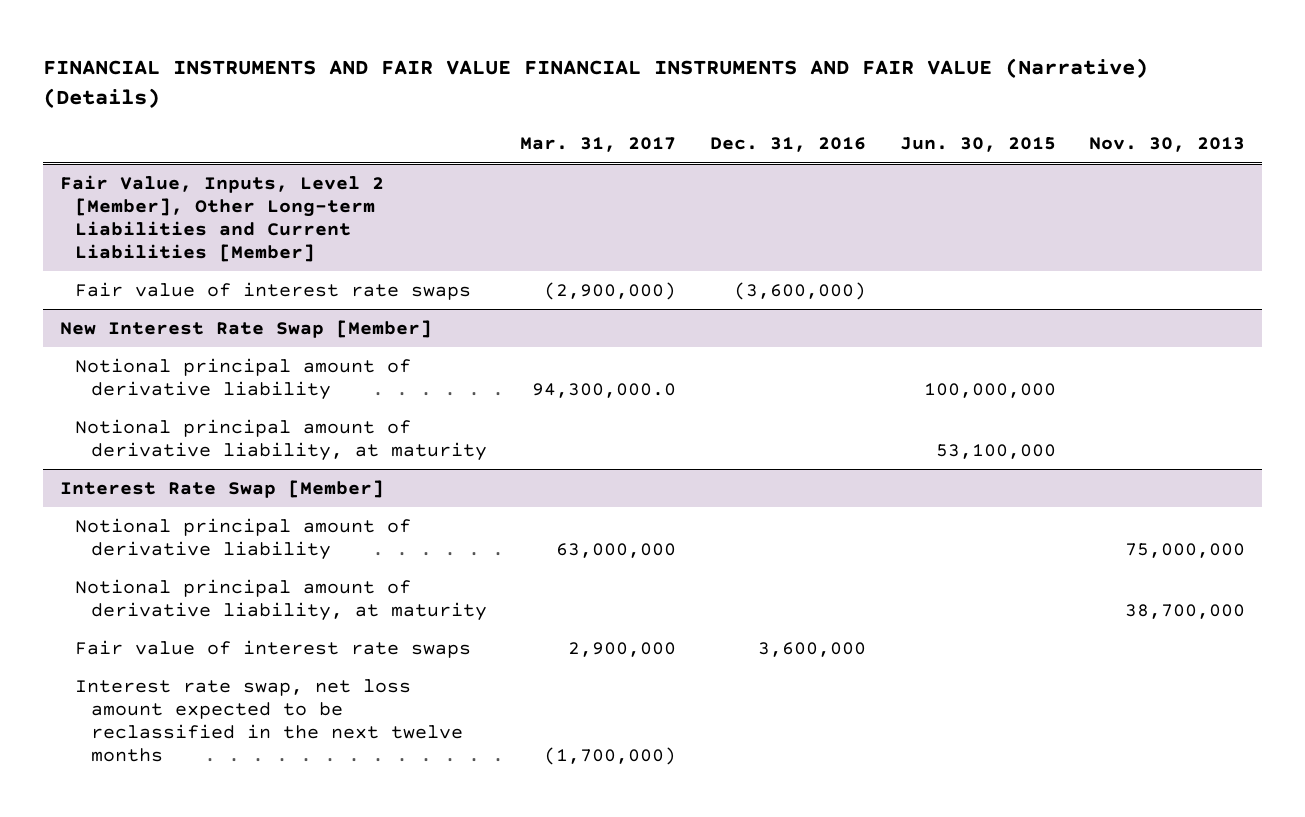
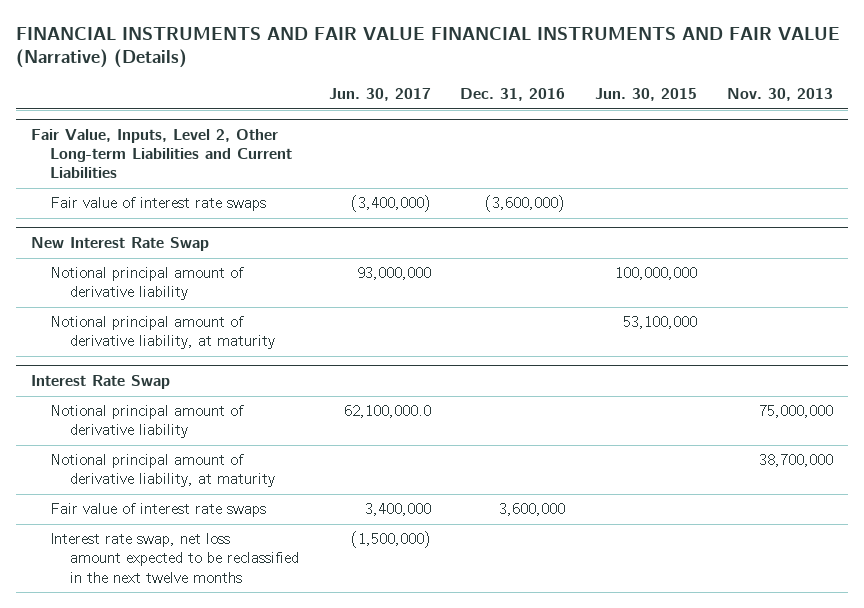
[520,137,677,153] Mar. 31, 2017 -> none
none -> [328,87,431,101] Jun. 30, 2017
[59,175,384,262] Fair Value, Inputs, Level 2 [Member], Other Long-term Liabilities and Current Liabilities [Member] -> [30,128,293,179] Fair Value, Inputs, Level 2, Other Long-term Liabilities and Current Liabilities
[59,320,432,339] New Interest Rate Swap [Member] -> [30,236,209,251] New Interest Rate Swap
[59,480,384,499] Interest Rate Swap [Member] -> [30,374,170,389] Interest Rate Swap

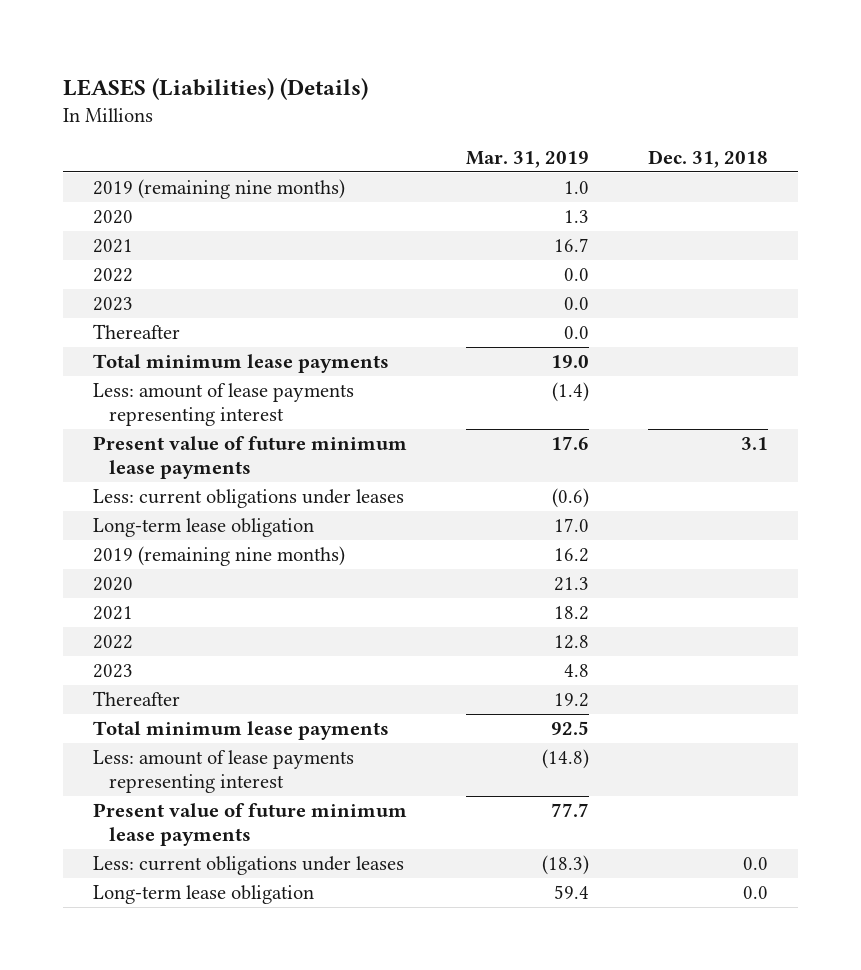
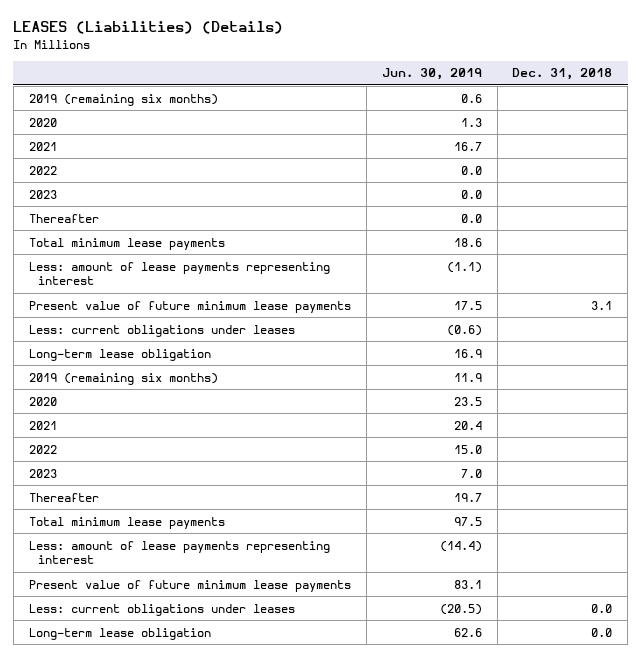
[466,150,590,168] Mar. 31, 2019 -> none
none -> [381,68,482,81] Jun. 30, 2019
[92,179,345,200] 2019 (remaining nine months) -> [28,93,218,106] 2019 (remaining six months)
[92,546,345,567] 2019 (remaining nine months) -> [28,372,218,385] 2019 (remaining six months)

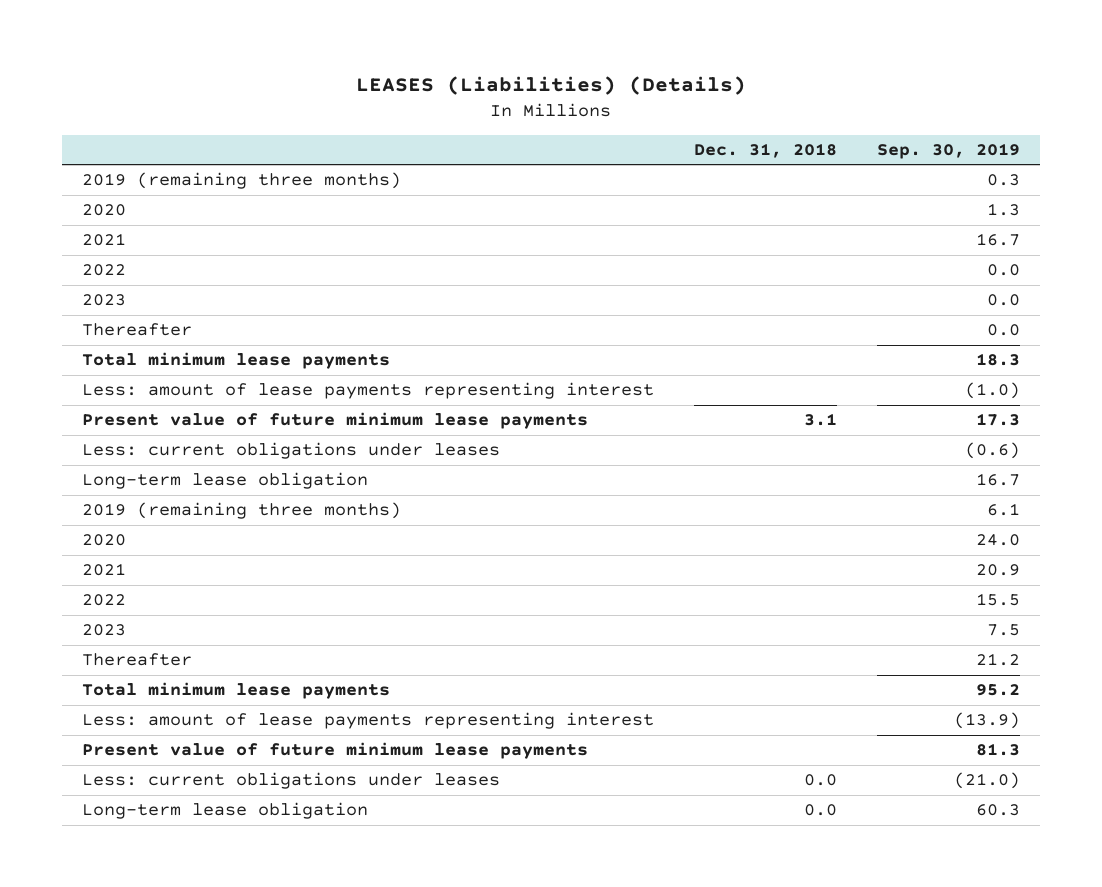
[381,68,482,81] Jun. 30, 2019 -> none
none -> [876,142,1020,159] Sep. 30, 2019
[28,93,218,106] 2019 (remaining six months) -> [81,172,401,190] 2019 (remaining three months)
[28,372,218,385] 2019 (remaining six months) -> [81,502,401,520] 2019 (remaining three months)

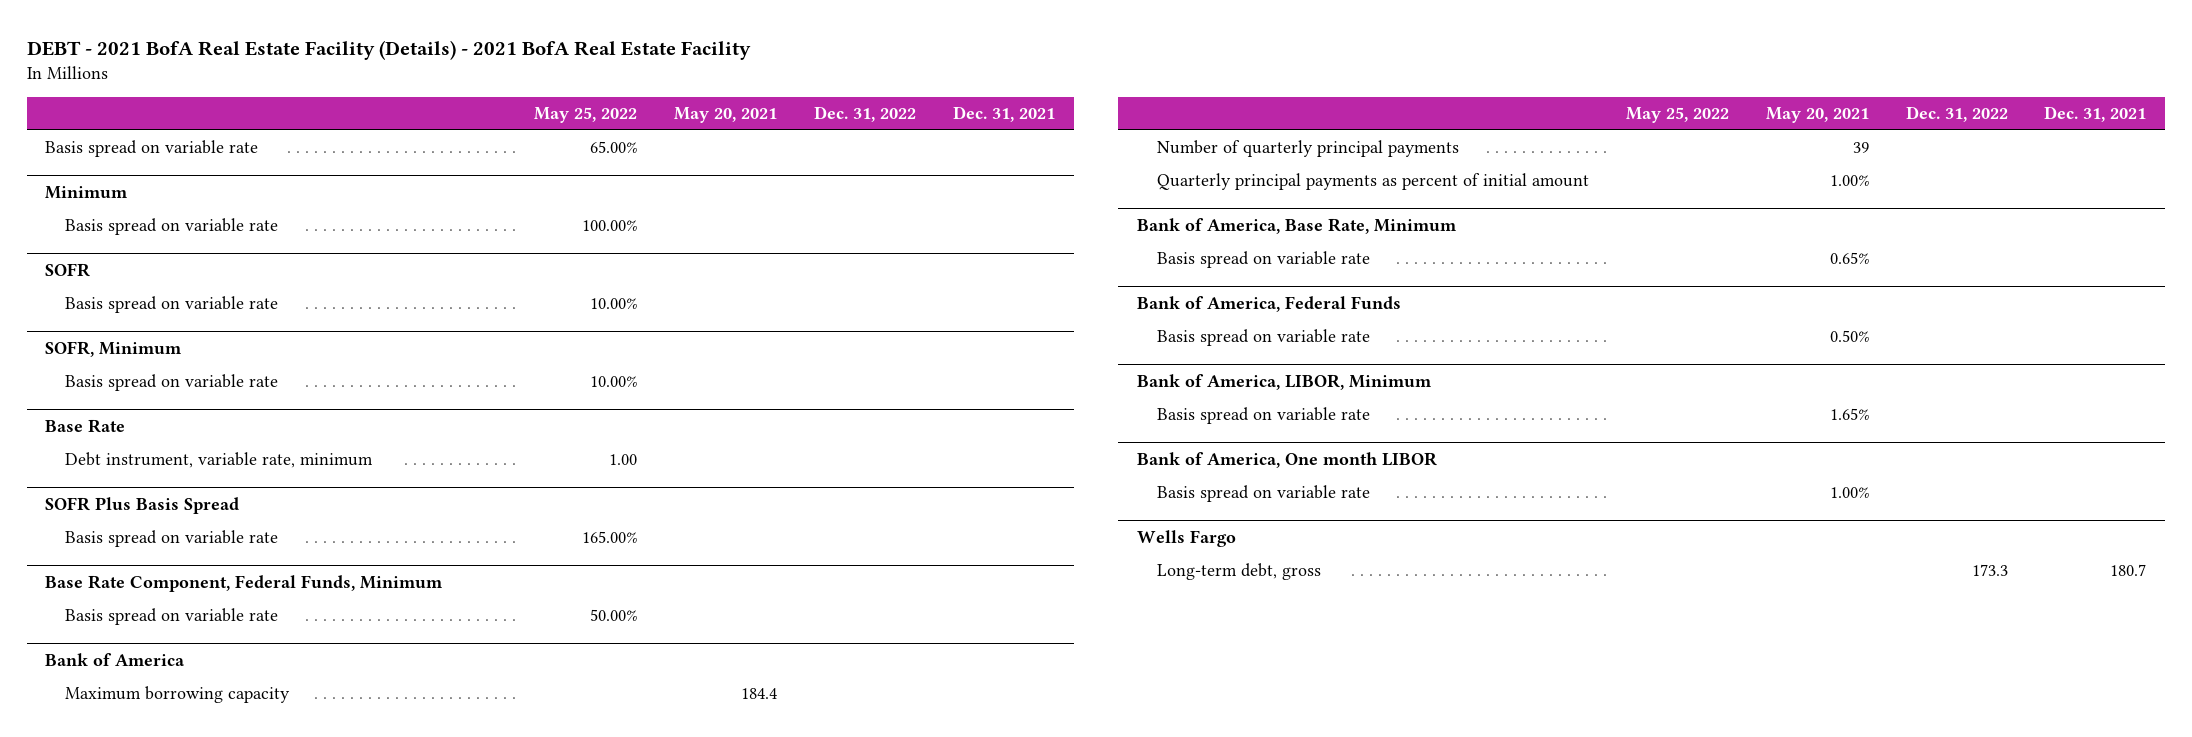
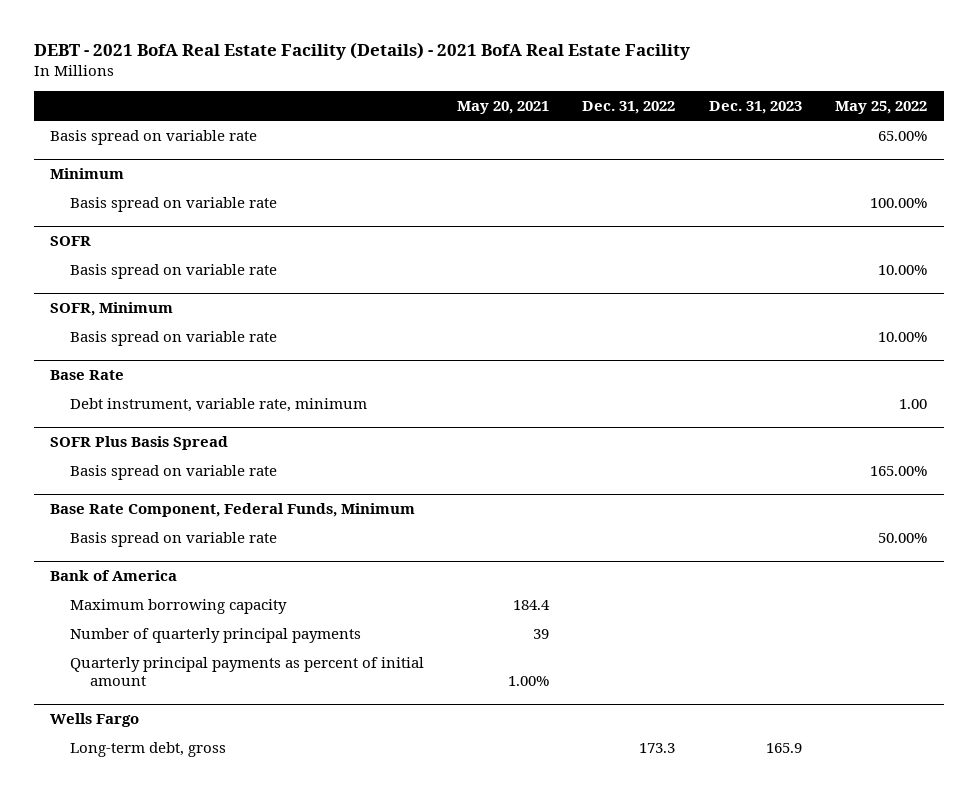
[953,105,1056,122] Dec. 31, 2021 -> none
none -> [708,101,802,115] Dec. 31, 2023
[1136,217,1457,234] Bank of America, Base Rate, Minimum -> none
[1156,251,1370,269] Basis spread on variable rate -> none
[1136,295,1401,312] Bank of America, Federal Funds -> none
[1156,329,1370,347] Basis spread on variable rate -> none
[1136,373,1432,390] Bank of America, LIBOR, Minimum -> none
[1156,407,1370,425] Basis spread on variable rate -> none
[1136,451,1437,468] Bank of America, One month LIBOR -> none
[1156,485,1370,503] Basis spread on variable rate -> none

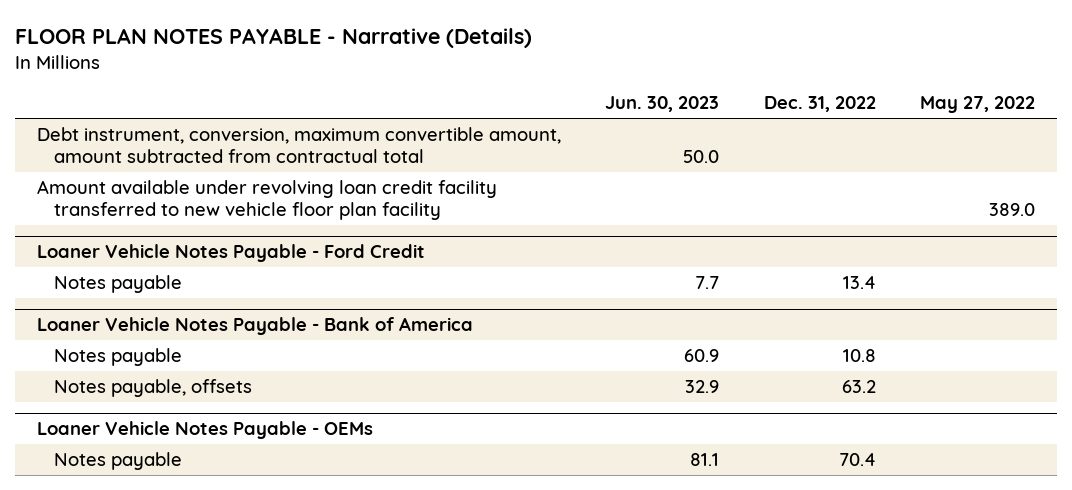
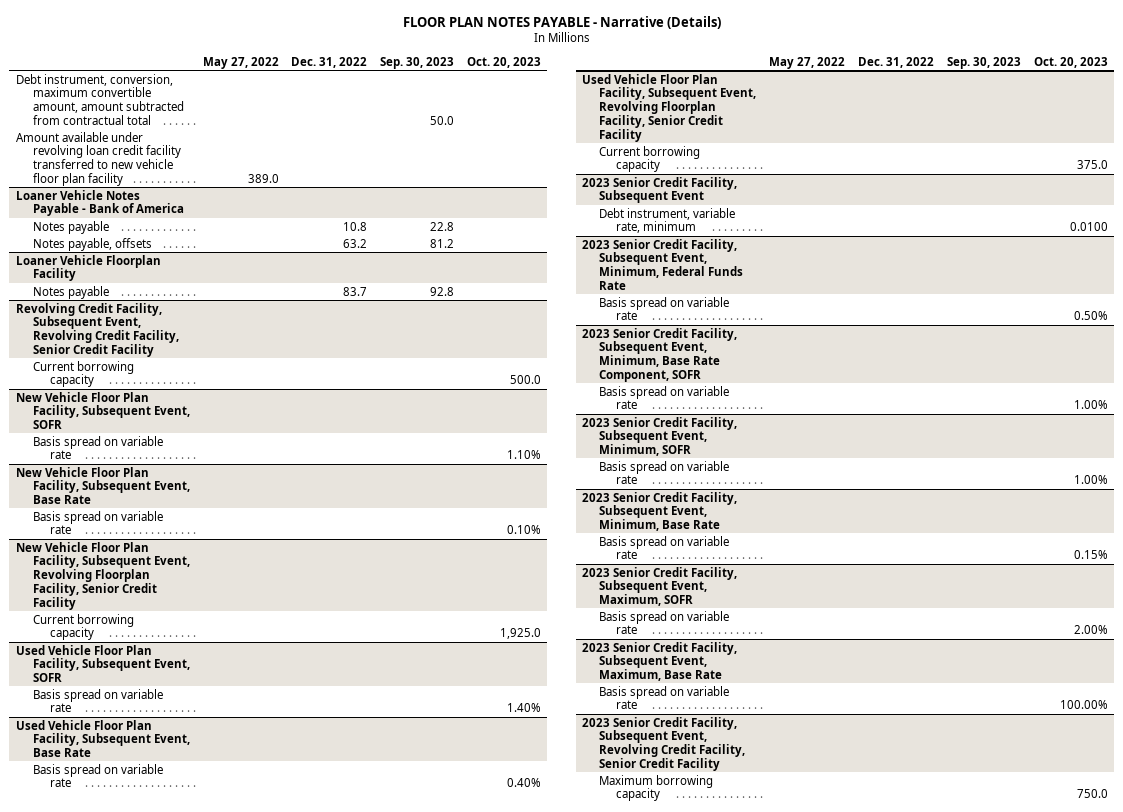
[605,96,720,113] Jun. 30, 2023 -> none
none -> [380,56,455,69] Sep. 30, 2023
none -> [467,56,542,68] Oct. 20, 2023
[37,244,426,263] Loaner Vehicle Notes Payable - Ford Credit -> none
[53,275,182,294] Notes payable -> none
[37,421,374,440] Loaner Vehicle Notes Payable - OEMs -> [15,254,161,282] Loaner Vehicle Floorplan Facility
[838,453,876,467] 70.4 -> [343,286,368,296] 83.7
none -> [15,302,179,357] Revolving Credit Facility, Subsequent Event, Revolving Credit Facility, Senior Credit Facility
none -> [32,360,134,388] Current borrowing capacity
none -> [15,391,190,430] New Vehicle Floor Plan Facility, Subsequent Event, SOFR
none -> [32,435,163,460] Basis spread on variable rate
none -> [15,466,190,505] New Vehicle Floor Plan Facility, Subsequent Event, Base Rate
none -> [32,510,163,535] Basis spread on variable rate
none -> [15,541,190,610] New Vehicle Floor Plan Facility, Subsequent Event, Revolving Floorplan Facility, Senior Credit Facility
none -> [32,613,134,641] Current borrowing capacity
none -> [15,644,190,683] Used Vehicle Floor Plan Facility, Subsequent Event, SOFR
none -> [32,688,163,713] Basis spread on variable rate
none -> [15,719,190,758] Used Vehicle Floor Plan Facility, Subsequent Event, Base Rate
none -> [32,763,163,788] Basis spread on variable rate
none -> [582,73,757,142] Used Vehicle Floor Plan Facility, Subsequent Event, Revolving Floorplan Facility, Senior Credit Facility
none -> [599,145,701,173] Current borrowing capacity
none -> [582,176,738,204] 2023 Senior Credit Facility, Subsequent Event
none -> [599,207,736,234] Debt instrument, variable rate, minimum
none -> [582,238,744,290] 2023 Senior Credit Facility, Subsequent Event, Minimum, Federal Funds Rate
none -> [599,296,730,321] Basis spread on variable rate
none -> [582,327,738,382] 2023 Senior Credit Facility, Subsequent Event, Minimum, Base Rate Component, SOFR
none -> [599,385,730,410] Basis spread on variable rate
none -> [582,416,738,457] 2023 Senior Credit Facility, Subsequent Event, Minimum, SOFR
none -> [599,460,730,485] Basis spread on variable rate
none -> [582,491,738,532] 2023 Senior Credit Facility, Subsequent Event, Minimum, Base Rate
none -> [599,535,730,560] Basis spread on variable rate
none -> [582,566,738,607] 2023 Senior Credit Facility, Subsequent Event, Maximum, SOFR
none -> [599,610,730,635] Basis spread on variable rate
none -> [582,641,738,682] 2023 Senior Credit Facility, Subsequent Event, Maximum, Base Rate
none -> [599,685,730,710] Basis spread on variable rate
none -> [582,716,746,771] 2023 Senior Credit Facility, Subsequent Event, Revolving Credit Facility, Senior Credit Facility
none -> [599,774,714,802] Maximum borrowing capacity

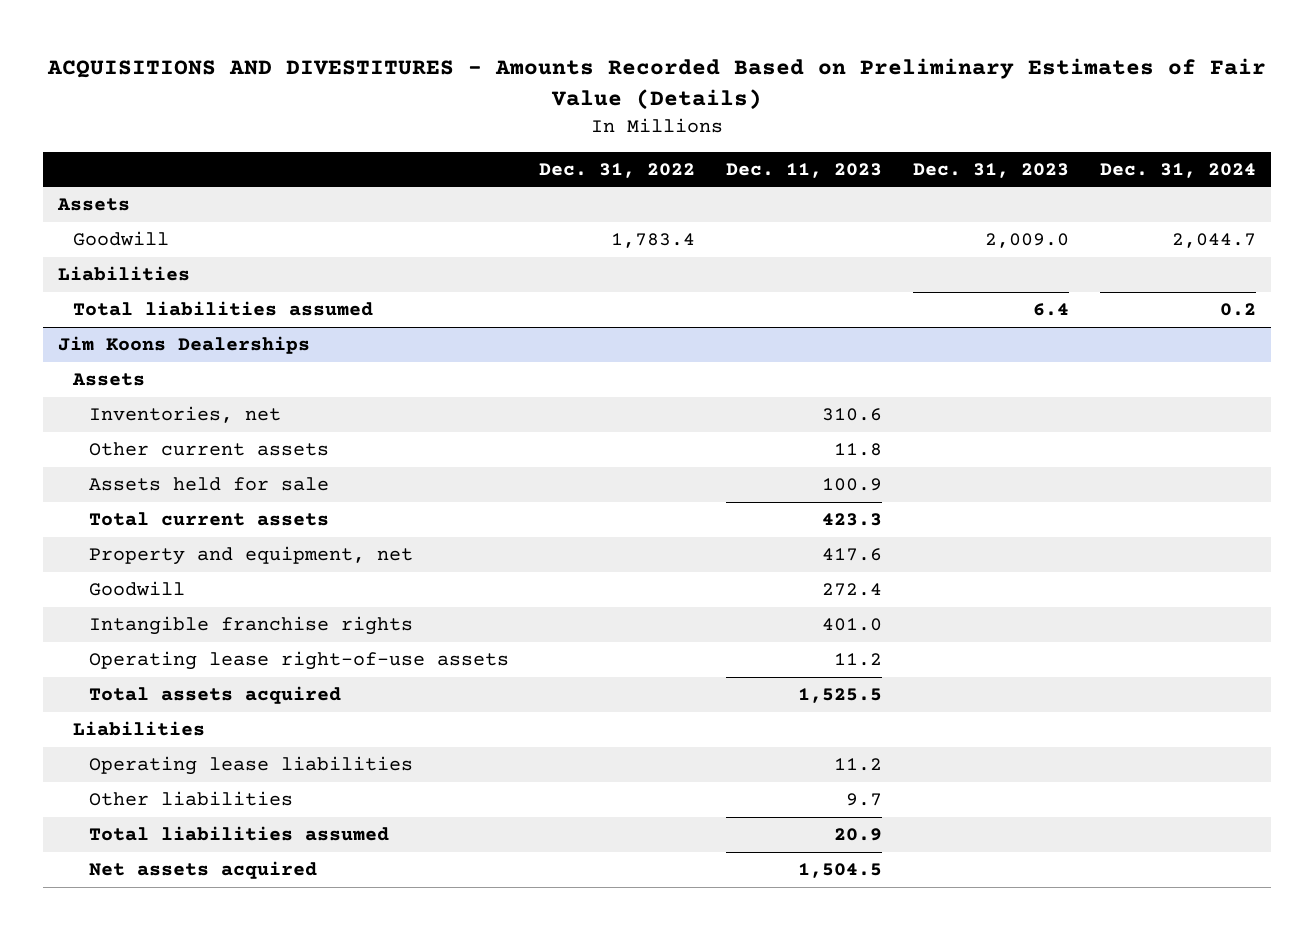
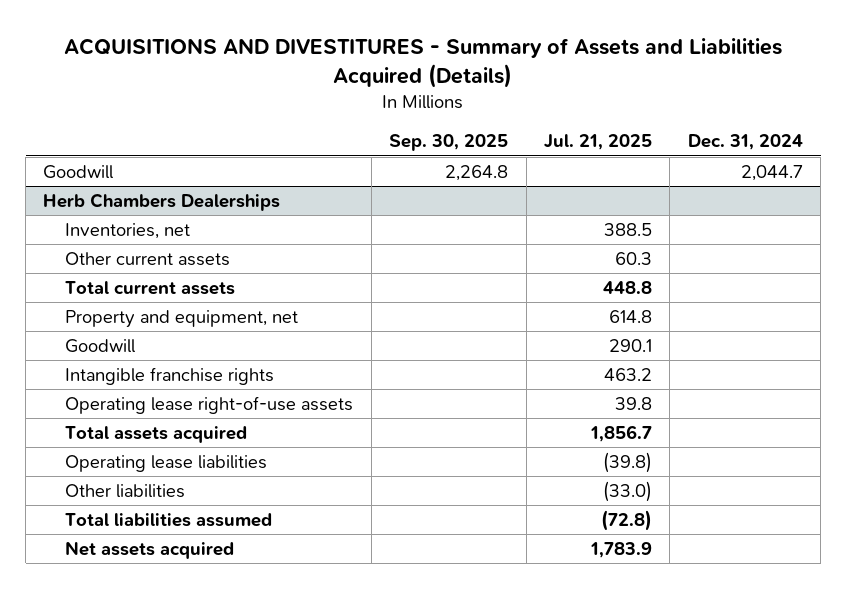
[47,57,1267,110] ACQUISITIONS AND DIVESTITURES - Amounts Recorded Based on Preliminary Estimates of Fair Value (Details) -> [64,38,783,89] ACQUISITIONS AND DIVESTITURES - Summary of Assets and Liabilities Acquired (Details)
[539,162,696,178] Dec. 31, 2022 -> none
[726,162,883,178] Dec. 11, 2023 -> none
[912,162,1069,178] Dec. 31, 2023 -> none
none -> [389,134,509,152] Sep. 30, 2025
none -> [544,134,653,151] Jul. 21, 2025
[57,198,131,212] Assets -> none
[58,266,191,282] Liabilities -> none
[73,301,374,317] Total liabilities assumed -> none
[58,336,311,355] Jim Koons Dealerships -> none
[72,373,146,387] Assets -> none
[88,406,281,424] Inventories, net -> none
[88,442,329,457] Other current assets -> none
[88,477,329,492] Assets held for sale -> none
[88,512,329,527] Total current assets -> none
[88,546,413,566] Property and equipment, net -> none
[88,581,185,597] Goodwill -> none
[88,616,413,636] Intangible franchise rights -> none
[88,651,509,671] Operating lease right-of-use assets -> none
[88,686,341,705] Total assets acquired -> none
[73,721,206,737] Liabilities -> none
[88,756,413,776] Operating lease liabilities -> none
[88,791,293,807] Other liabilities -> none
[88,826,389,842] Total liabilities assumed -> none
[88,861,317,880] Net assets acquired -> none
none -> [43,192,281,211] Herb Chambers Dealerships
none -> [65,222,191,239] Inventories, net
none -> [65,251,231,266] Other current assets
none -> [65,280,236,295] Total current assets
none -> [65,309,299,328] Property and equipment, net
none -> [65,338,136,353] Goodwill
none -> [65,366,275,385] Intangible franchise rights
none -> [65,395,354,414] Operating lease right-of-use assets
none -> [65,425,248,443] Total assets acquired
none -> [65,454,268,472] Operating lease liabilities
none -> [65,483,186,498] Other liabilities
none -> [65,512,273,527] Total liabilities assumed
none -> [65,540,235,559] Net assets acquired

